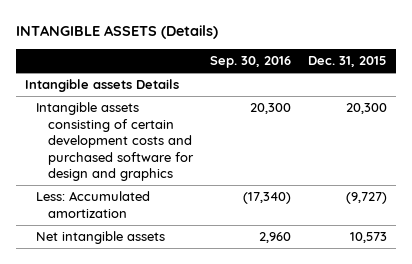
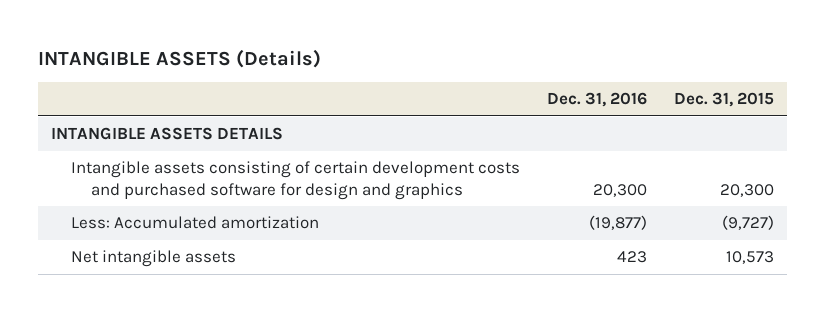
[210,55,292,68] Sep. 30, 2016 -> none
none -> [546,92,647,108] Dec. 31, 2016
[24,79,179,93] Intangible assets Details -> [51,127,284,141] INTANGIBLE ASSETS DETAILS

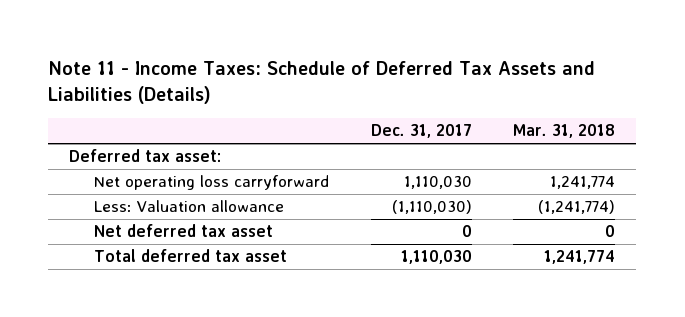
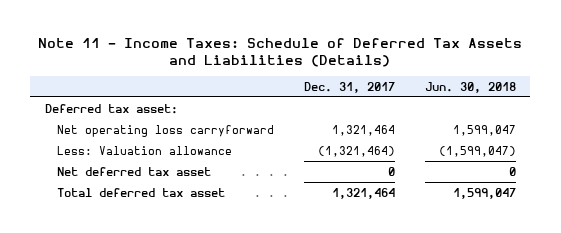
[513,124,616,139] Mar. 31, 2018 -> none
none -> [424,81,516,93] Jun. 30, 2018
[403,176,472,190] 1,110,030 -> [331,124,395,136] 1,321,464
[391,200,472,215] (1,110,030) -> [317,145,395,157] (1,321,464)
[400,250,472,265] 1,110,030 -> [331,187,395,199] 1,321,464

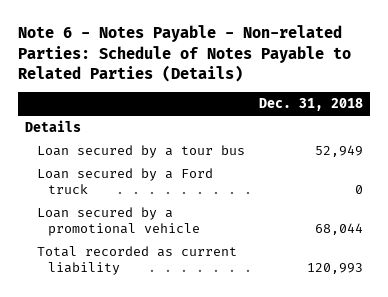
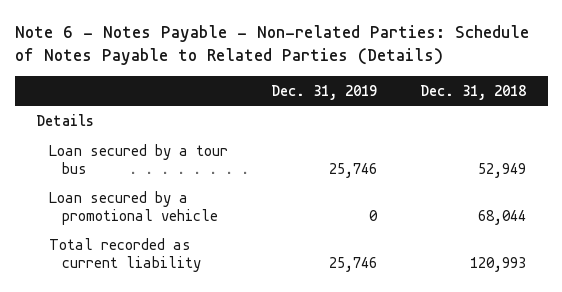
none -> [270,84,377,100] Dec. 31, 2019
[36,168,213,194] Loan secured by a Ford truck -> none

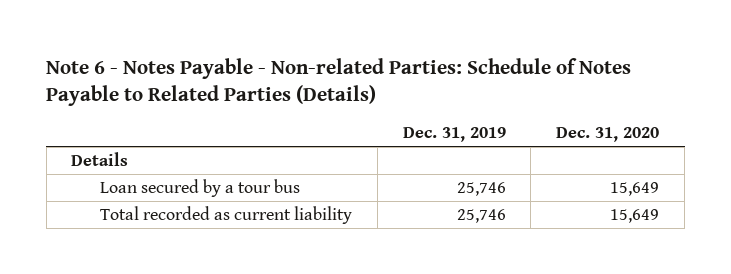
[420,84,527,100] Dec. 31, 2018 -> none
none -> [556,127,660,143] Dec. 31, 2020
[48,190,218,225] Loan secured by a promotional vehicle -> none

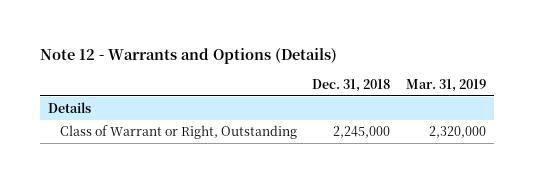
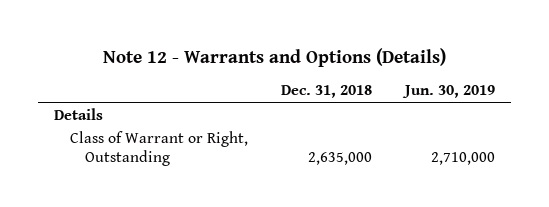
[406,78,487,92] Mar. 31, 2019 -> none
none -> [401,85,495,99] Jun. 30, 2019
[333,126,391,139] 2,245,000 -> [307,152,372,166] 2,635,000

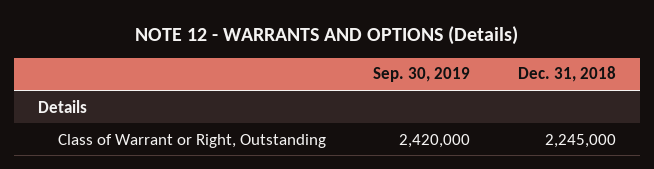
[102,47,446,67] Note 12 - Warrants and Options (Details) -> [135,25,519,45] NOTE 12 - WARRANTS AND OPTIONS (Details)
[401,85,495,99] Jun. 30, 2019 -> none
none -> [373,67,471,83] Sep. 30, 2019
[307,152,372,166] 2,635,000 -> [545,133,617,148] 2,245,000

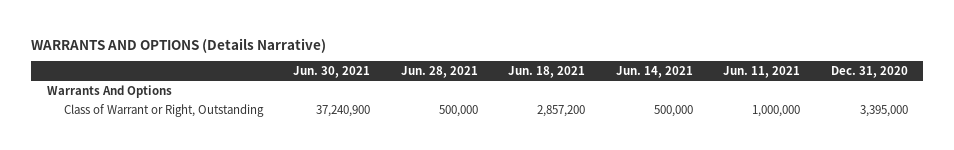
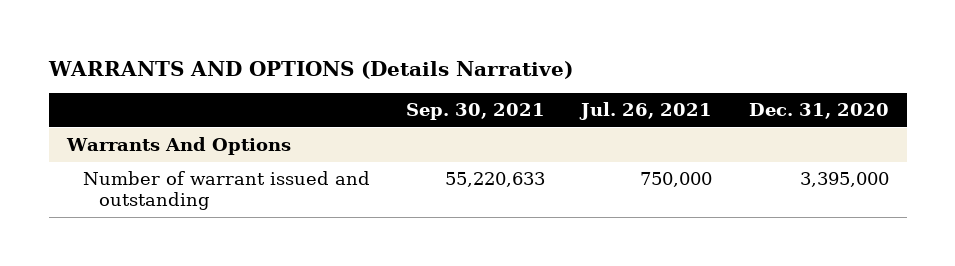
[293,66,371,79] Jun. 30, 2021 -> none
[400,66,478,79] Jun. 28, 2021 -> none
[508,66,586,79] Jun. 18, 2021 -> none
[615,66,693,79] Jun. 14, 2021 -> none
[723,66,801,79] Jun. 11, 2021 -> none
none -> [406,103,546,121] Sep. 30, 2021
none -> [579,102,713,121] Jul. 26, 2021
[63,103,264,117] Class of Warrant or Right, Outstanding -> [82,171,370,211] Number of warrant issued and outstanding

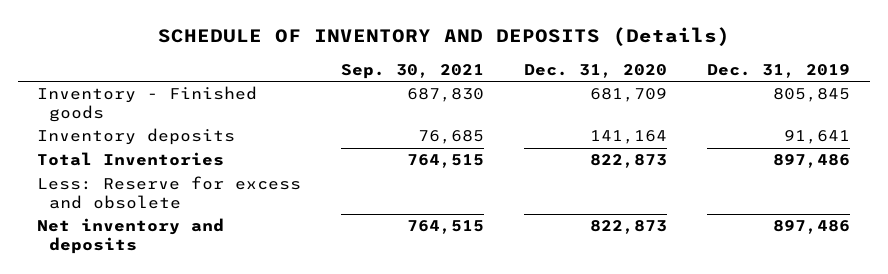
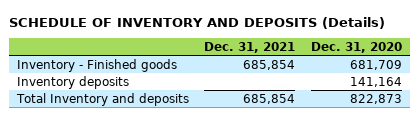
[341,63,485,79] Sep. 30, 2021 -> none
[707,63,851,78] Dec. 31, 2019 -> none
none -> [204,41,296,53] Dec. 31, 2021
[37,152,225,167] Total Inventories -> none
[37,176,302,209] Less: Reserve for excess and obsolete -> none
[37,218,225,254] Net inventory and deposits -> [15,92,189,106] Total Inventory and deposits

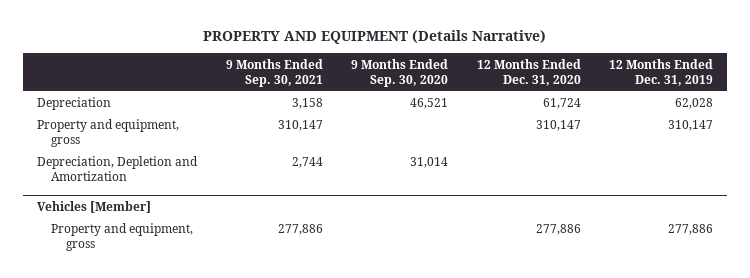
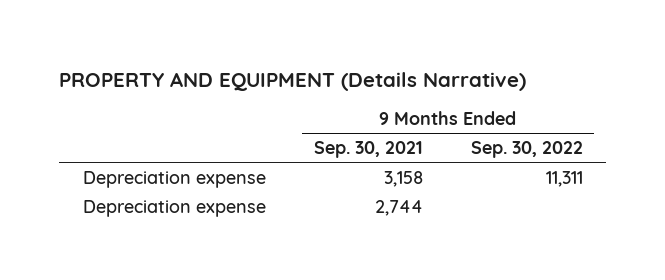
[351,58,449,87] 9 Months Ended Sep. 30, 2020 -> none
[476,58,581,86] 12 Months Ended Dec. 31, 2020 -> none
[609,58,714,86] 12 Months Ended Dec. 31, 2019 -> none
none -> [470,141,583,159] Sep. 30, 2022
[37,119,180,148] Property and equipment, gross -> none
[37,200,152,213] Vehicles [Member] -> none
[51,223,194,252] Property and equipment, gross -> none
[37,97,112,111] Depreciation -> [82,170,266,188] Depreciation expense
[37,156,199,182] Depreciation, Depletion and Amortization -> [82,199,266,217] Depreciation expense

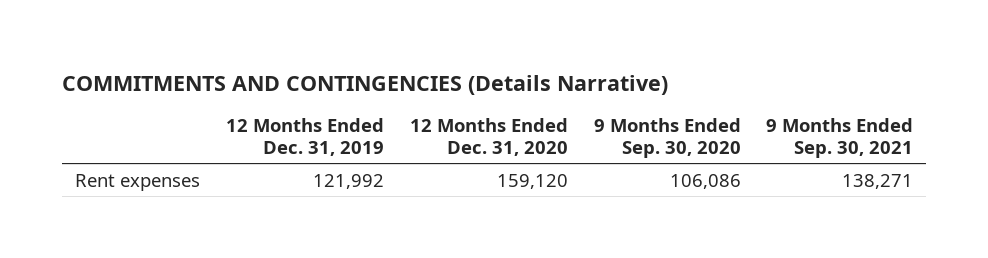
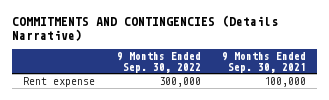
[225,118,384,156] 12 Months Ended Dec. 31, 2019 -> none
[409,118,568,156] 12 Months Ended Dec. 31, 2020 -> none
[593,118,741,158] 9 Months Ended Sep. 30, 2020 -> none
none -> [116,51,201,73] 9 Months Ended Sep. 30, 2022
[74,173,200,191] Rent expenses -> [23,76,96,87] Rent expense
[842,173,914,189] 138,271 -> [263,76,306,87] 100,000

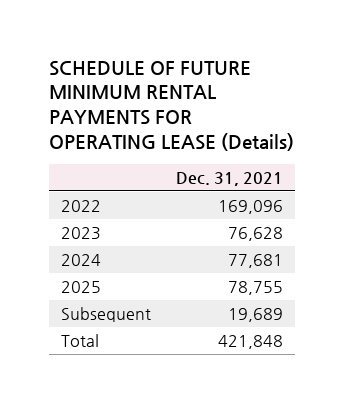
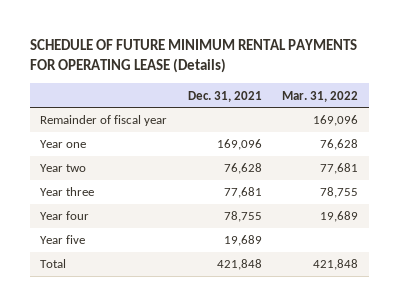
none -> [282,90,359,102] Mar. 31, 2022
none -> [40,115,168,127] Remainder of fiscal year
[61,200,102,213] 2022 -> [40,140,87,149] Year one
[61,227,102,241] 2023 -> [40,164,87,173] Year two
[61,254,102,267] 2024 -> [40,187,95,197] Year three
[61,281,102,294] 2025 -> [40,211,90,221] Year four
[61,307,152,323] Subsequent -> [40,235,86,245] Year five

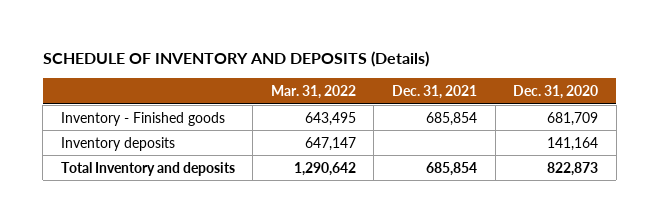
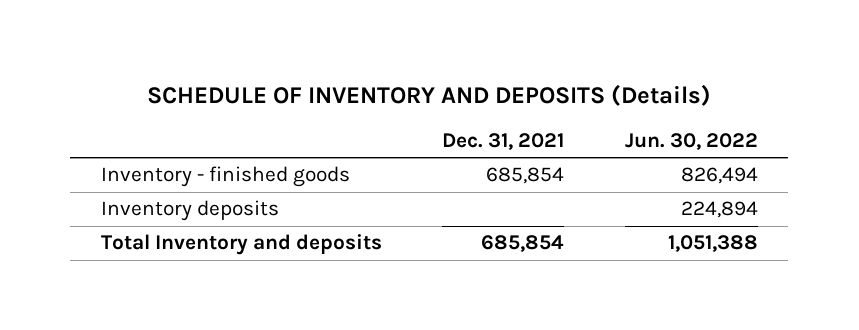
[270,84,356,99] Mar. 31, 2022 -> none
[513,84,599,99] Dec. 31, 2020 -> none
none -> [624,132,758,150] Jun. 30, 2022
[60,111,225,126] Inventory - Finished goods -> [100,166,350,188] Inventory - finished goods

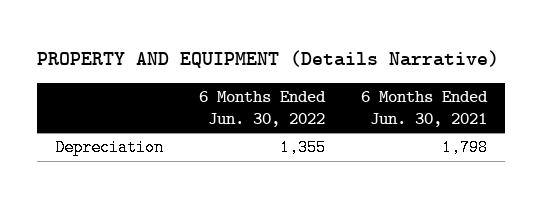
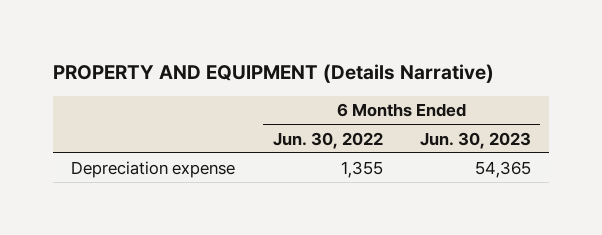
[360,91,488,127] 6 Months Ended Jun. 30, 2021 -> none
none -> [419,131,531,149] Jun. 30, 2023
[55,139,165,157] Depreciation -> [71,161,236,179] Depreciation expense

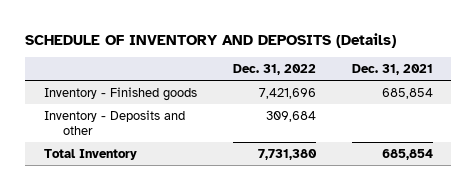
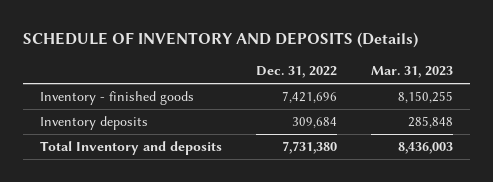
[351,63,433,75] Dec. 31, 2021 -> none
none -> [371,66,454,79] Mar. 31, 2023
[43,86,197,101] Inventory - Finished goods -> [39,91,194,106] Inventory - finished goods
[43,109,185,135] Inventory - Deposits and other -> [39,116,148,131] Inventory deposits
[43,148,137,160] Total Inventory -> [39,141,222,156] Total Inventory and deposits

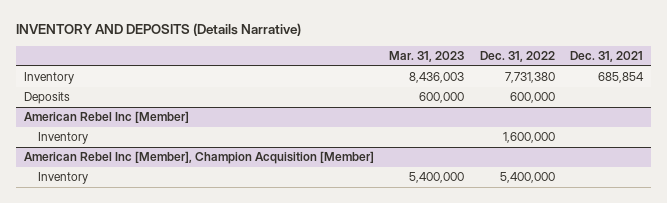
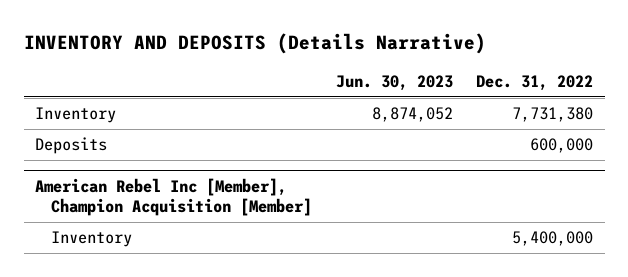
[389,51,465,63] Mar. 31, 2023 -> none
[570,51,644,63] Dec. 31, 2021 -> none
none -> [335,75,453,92] Jun. 30, 2023
[23,111,189,124] American Rebel Inc [Member] -> none
[38,132,89,145] Inventory -> none

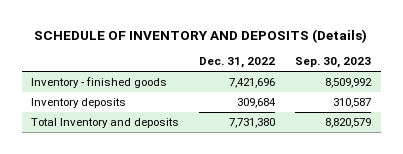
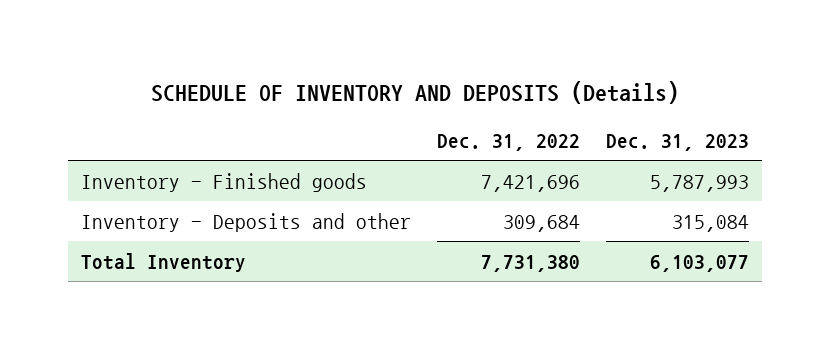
[295,57,372,69] Sep. 30, 2023 -> none
none -> [605,133,749,151] Dec. 31, 2023
[31,77,168,89] Inventory - finished goods -> [80,172,367,192] Inventory - Finished goods
[31,98,127,109] Inventory deposits -> [80,212,411,232] Inventory - Deposits and other
[31,118,180,129] Total Inventory and deposits -> [80,252,246,272] Total Inventory

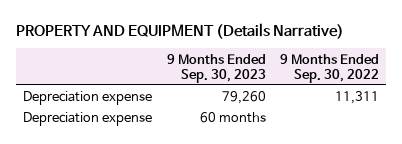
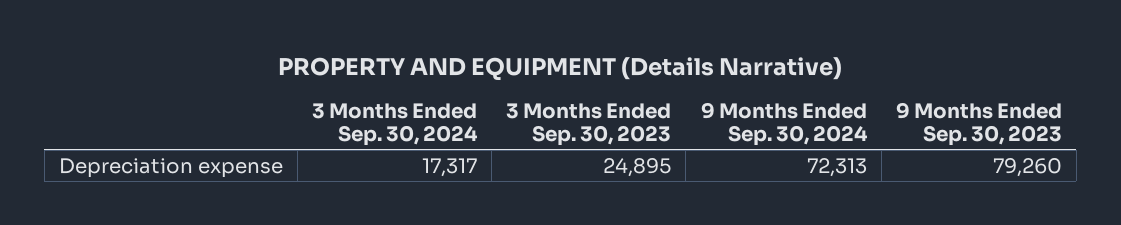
[280,53,380,83] 9 Months Ended Sep. 30, 2022 -> none
none -> [312,102,479,147] 3 Months Ended Sep. 30, 2024
none -> [506,102,672,147] 3 Months Ended Sep. 30, 2023
none -> [700,101,868,147] 9 Months Ended Sep. 30, 2024
[23,112,153,127] Depreciation expense -> none

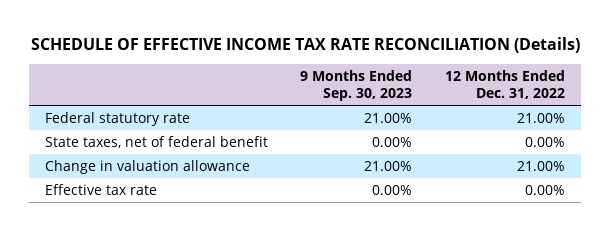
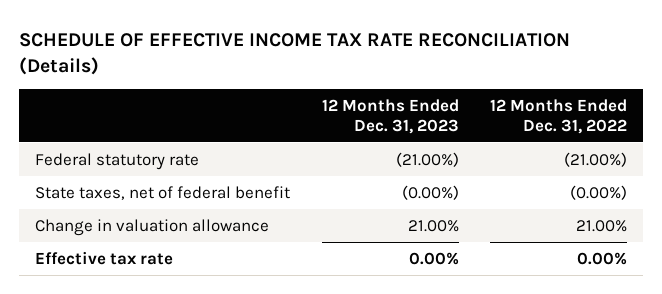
[300,69,413,102] 9 Months Ended Sep. 30, 2023 -> none
none -> [321,98,459,134] 12 Months Ended Dec. 31, 2023
[516,113,565,124] 21.00% -> [564,151,628,167] (21.00%)
[524,137,565,148] 0.00% -> [570,184,628,200] (0.00%)

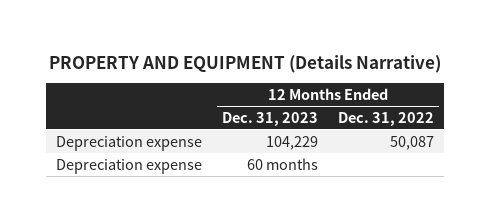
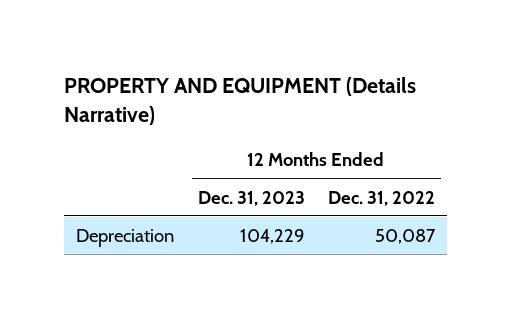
[56,158,203,174] Depreciation expense -> none
[56,135,203,151] Depreciation expense -> [75,229,174,248] Depreciation

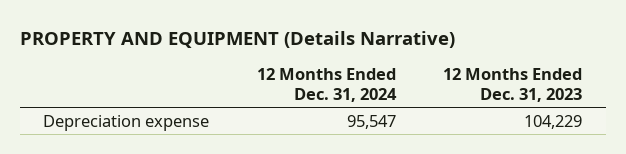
[328,190,436,206] Dec. 31, 2022 -> none
none -> [256,67,397,103] 12 Months Ended Dec. 31, 2024
[75,229,174,248] Depreciation -> [43,114,210,131] Depreciation expense

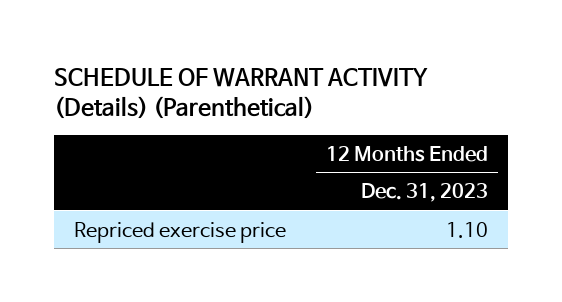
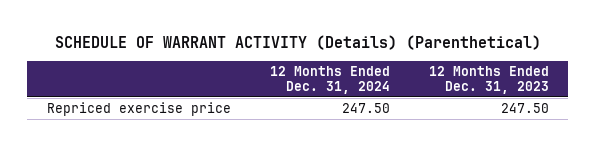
none -> [269,65,390,95] 12 Months Ended Dec. 31, 2024
[445,221,488,238] 1.10 -> [500,103,549,114] 247.50

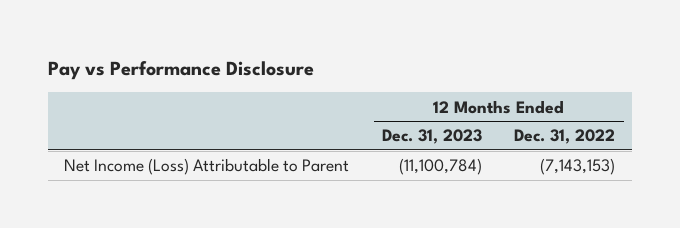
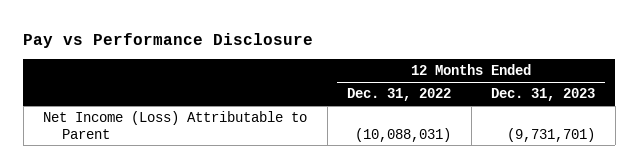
[398,158,482,176] (11,100,784) -> [507,127,596,142] (9,731,701)
[540,158,616,176] (7,143,153) -> [355,127,452,142] (10,088,031)

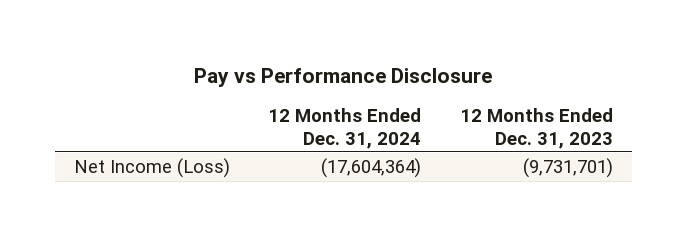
[347,88,452,102] Dec. 31, 2022 -> none
none -> [268,108,422,149] 12 Months Ended Dec. 31, 2024
[43,111,308,139] Net Income (Loss) Attributable to Parent -> [73,158,230,179] Net Income (Loss)

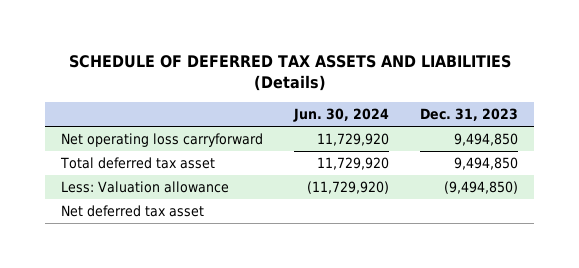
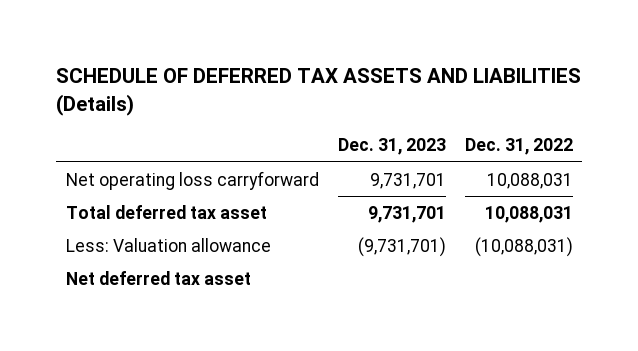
[293,108,390,123] Jun. 30, 2024 -> none
none -> [464,138,573,156] Dec. 31, 2022
[454,133,519,147] 9,494,850 -> [369,172,446,189] 9,731,701
[454,157,519,171] 9,494,850 -> [367,205,446,223] 9,731,701
[444,181,519,195] (9,494,850) -> [357,236,446,257] (9,731,701)

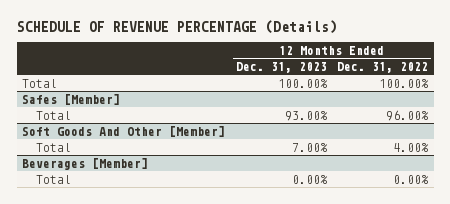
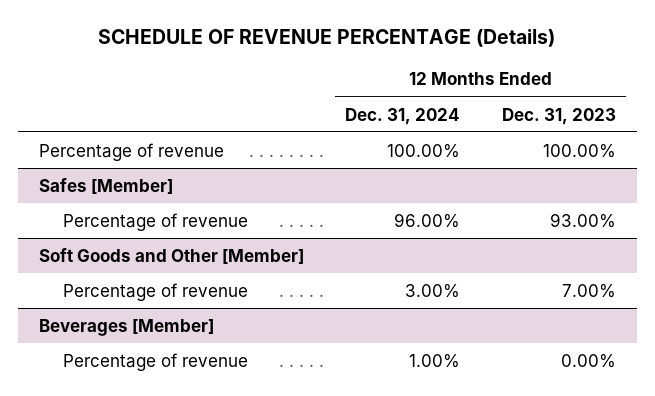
[337,61,429,73] Dec. 31, 2022 -> none
none -> [345,107,461,125] Dec. 31, 2024
[21,78,57,88] Total -> [38,142,224,161] Percentage of revenue
[35,110,71,120] Total -> [62,212,248,231] Percentage of revenue
[21,125,225,137] Soft Goods And Other [Member] -> [38,247,304,264] Soft Goods and Other [Member]
[35,142,71,152] Total -> [62,282,248,301] Percentage of revenue
[35,174,71,184] Total -> [62,352,248,371] Percentage of revenue

